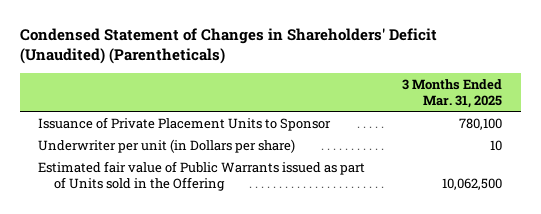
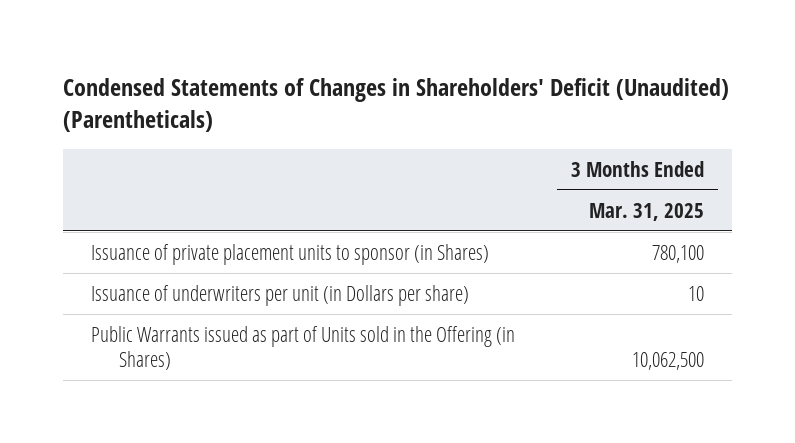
[19,27,437,65] Condensed Statement of Changes in Shareholders' Deficit (Unaudited) (Parentheticals) -> [62,77,729,133] Condensed Statements of Changes in Shareholders' Deficit (Unaudited) (Parentheticals)
[38,116,332,131] Issuance of Private Placement Units to Sponsor -> [91,243,490,265] Issuance of private placement units to sponsor (in Shares)
[38,138,296,153] Underwriter per unit (in Dollars per share) -> [91,284,470,306] Issuance of underwriters per unit (in Dollars per share)
[38,160,366,191] Estimated fair value of Public Warrants issued as part of Units sold in the Offering -> [91,325,516,370] Public Warrants issued as part of Units sold in the Offering (in Shares)

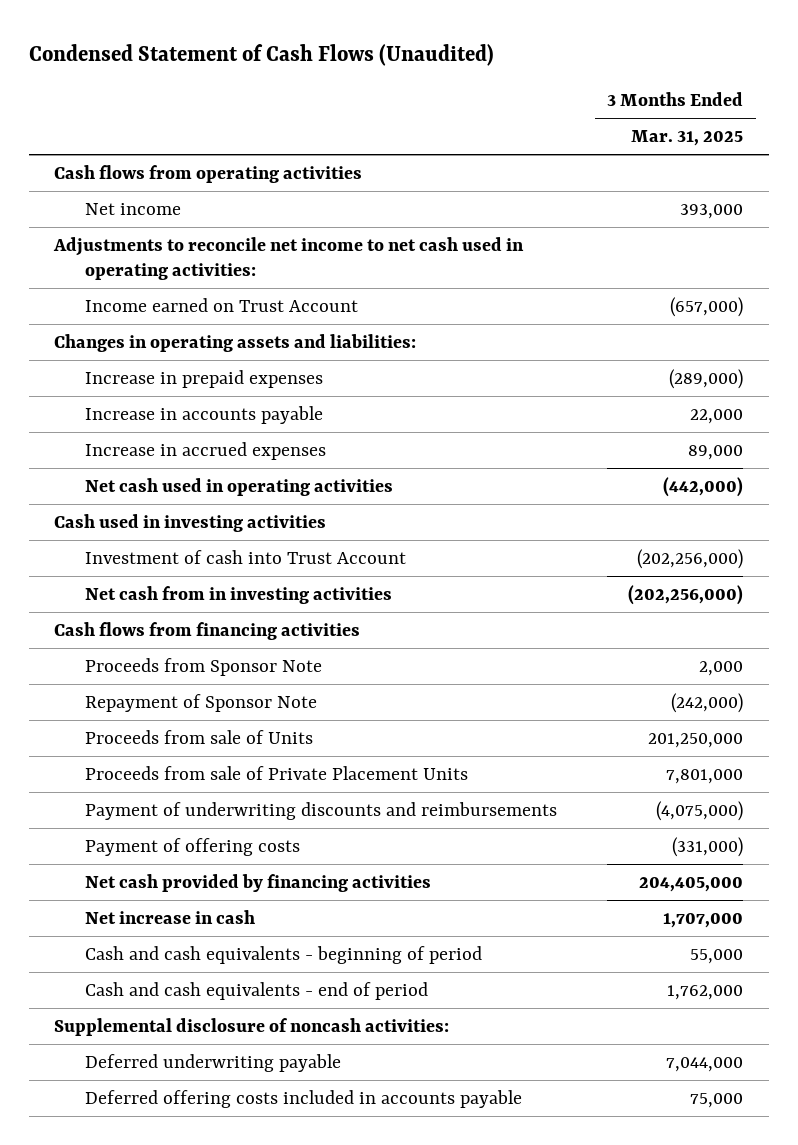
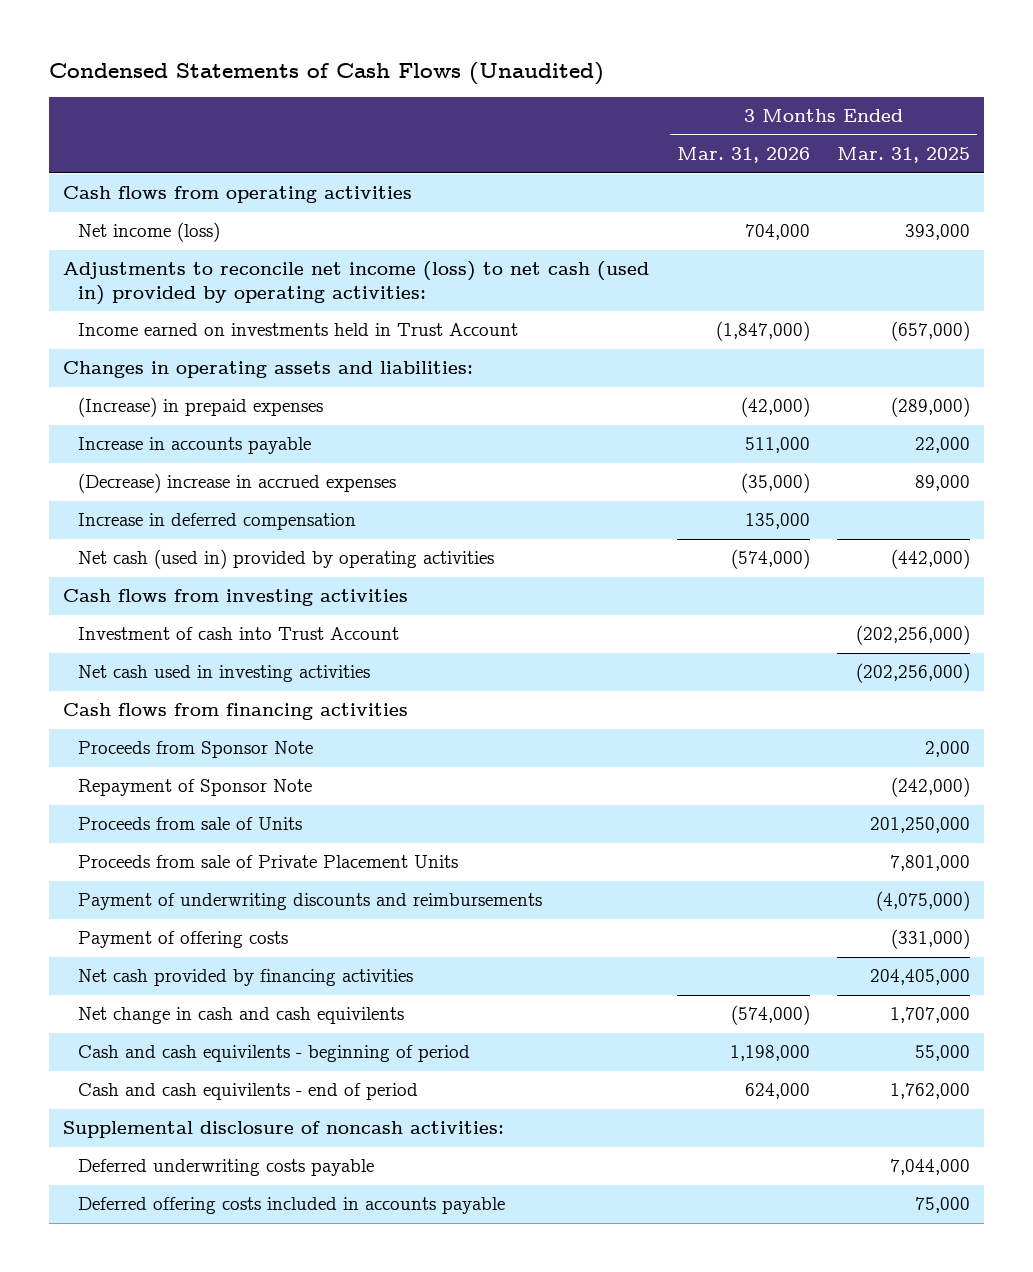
[28,44,494,67] Condensed Statement of Cash Flows (Unaudited) -> [49,61,605,85] Condensed Statements of Cash Flows (Unaudited)
none -> [676,147,810,164] Mar. 31, 2026
[85,202,182,215] Net income -> [77,222,220,243] Net income (loss)
[53,236,525,280] Adjustments to reconcile net income to net cash used in operating activities: -> [62,261,649,305] Adjustments to reconcile net income (loss) to net cash (used in) provided by operating activities:
[85,297,359,312] Income earned on Trust Account -> [77,323,518,337] Income earned on investments held in Trust Account
[85,369,324,388] Increase in prepaid expenses -> [77,397,323,418] (Increase) in prepaid expenses
[85,441,327,460] Increase in accrued expenses -> [77,473,396,494] (Decrease) increase in accrued expenses
none -> [77,513,356,531] Increase in deferred compensation
[85,477,394,496] Net cash used in operating activities -> [77,549,494,570] Net cash (used in) provided by operating activities
[54,513,327,532] Cash used in investing activities -> [62,589,408,607] Cash flows from investing activities
[85,585,393,604] Net cash from in investing activities -> [77,665,370,683] Net cash used in investing activities
[85,909,256,924] Net increase in cash -> [77,1007,404,1025] Net change in cash and cash equivilents
[85,945,483,964] Cash and cash equivalents - beginning of period -> [77,1045,470,1063] Cash and cash equivilents - beginning of period
[85,981,429,1000] Cash and cash equivalents - end of period -> [77,1083,418,1101] Cash and cash equivilents - end of period
[85,1053,342,1072] Deferred underwriting payable -> [77,1159,374,1177] Deferred underwriting costs payable

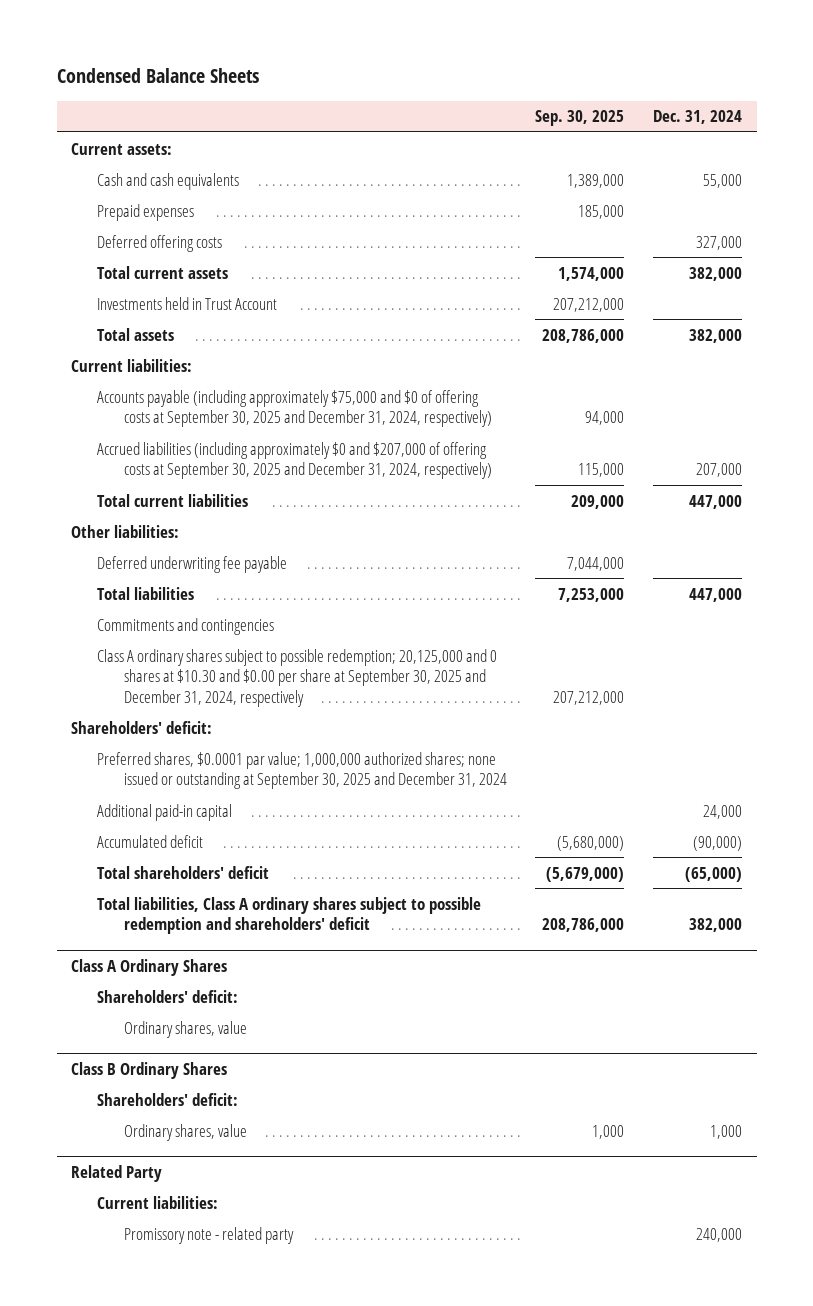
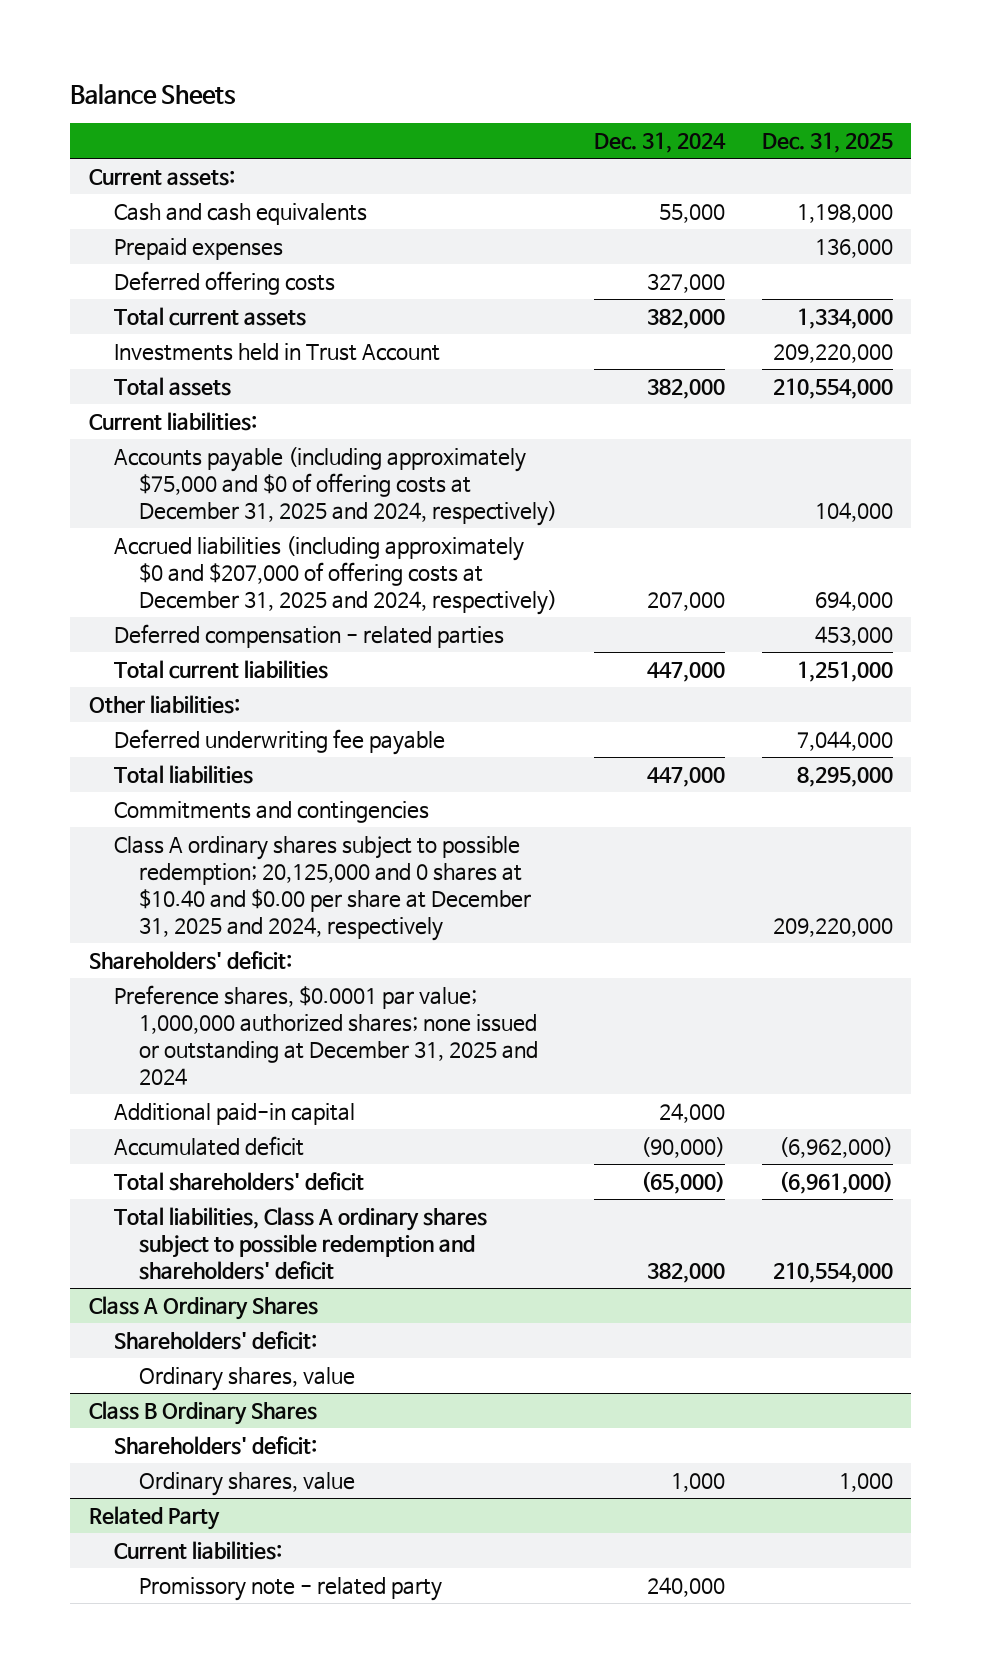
[56,68,259,84] Condensed Balance Sheets -> [70,83,237,105] Balance Sheets
[535,110,625,127] Sep. 30, 2025 -> none
none -> [761,132,893,154] Dec. 31, 2025
[97,389,492,428] Accounts payable (including approximately $75,000 and $0 of offering costs at September 30, 2025 and December 31, 2024, respectively) -> [114,446,558,526] Accounts payable (including approximately $75,000 and $0 of offering costs at December 31, 2025 and 2024, respectively)
[97,441,492,480] Accrued liabilities (including approximately $0 and $207,000 of offering costs at September 30, 2025 and December 31, 2024, respectively) -> [114,535,558,615] Accrued liabilities (including approximately $0 and $207,000 of offering costs at December 31, 2025 and 2024, respectively)
none -> [114,623,505,648] Deferred compensation - related parties
[97,648,498,708] Class A ordinary shares subject to possible redemption; 20,125,000 and 0 shares at $10.30 and $0.00 per share at September 30, 2025 and December 31, 2024, respectively -> [114,835,532,941] Class A ordinary shares subject to possible redemption; 20,125,000 and 0 shares at $10.40 and $0.00 per share at December 31, 2025 and 2024, respectively
[97,751,507,790] Preferred shares, $0.0001 par value; 1,000,000 authorized shares; none issued or outstanding at September 30, 2025 and December 31, 2024 -> [114,984,539,1085] Preference shares, $0.0001 par value; 1,000,000 authorized shares; none issued or outstanding at December 31, 2025 and 2024

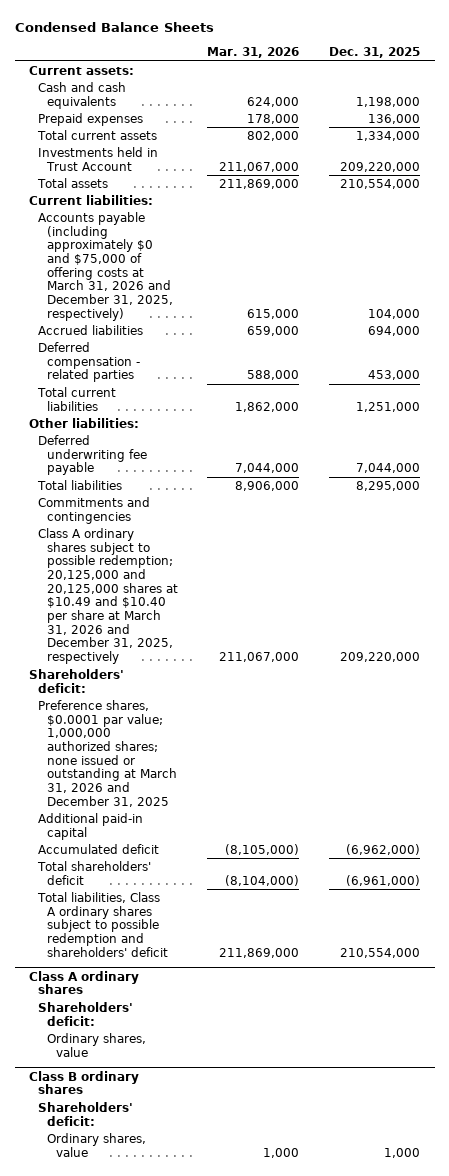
[70,83,237,105] Balance Sheets -> [14,22,214,33] Condensed Balance Sheets
[594,132,727,154] Dec. 31, 2024 -> none
none -> [207,47,300,59] Mar. 31, 2026
[114,270,336,295] Deferred offering costs -> none
[114,446,558,526] Accounts payable (including approximately $75,000 and $0 of offering costs at December 31, 2025 and 2024, respectively) -> [38,211,173,321] Accounts payable (including approximately $0 and $75,000 of offering costs at March 31, 2026 and December 31, 2025, respectively)
[114,535,558,615] Accrued liabilities (including approximately $0 and $207,000 of offering costs at December 31, 2025 and 2024, respectively) -> [38,324,144,335] Accrued liabilities
[114,835,532,941] Class A ordinary shares subject to possible redemption; 20,125,000 and 0 shares at $10.40 and $0.00 per share at December 31, 2025 and 2024, respectively -> [38,527,178,665] Class A ordinary shares subject to possible redemption; 20,125,000 and 20,125,000 shares at $10.49 and $10.40 per share at March 31, 2026 and December 31, 2025, respectively
[114,984,539,1085] Preference shares, $0.0001 par value; 1,000,000 authorized shares; none issued or outstanding at December 31, 2025 and 2024 -> [38,699,177,807] Preference shares, $0.0001 par value; 1,000,000 authorized shares; none issued or outstanding at March 31, 2026 and December 31, 2025
[88,1295,318,1320] Class A Ordinary Shares -> [29,970,140,995] Class A ordinary shares
[88,1400,317,1425] Class B Ordinary Shares -> [29,1070,140,1095] Class B ordinary shares
[88,1505,220,1530] Related Party -> none
[114,1540,283,1560] Current liabilities: -> none
[139,1576,443,1601] Promissory note - related party -> none

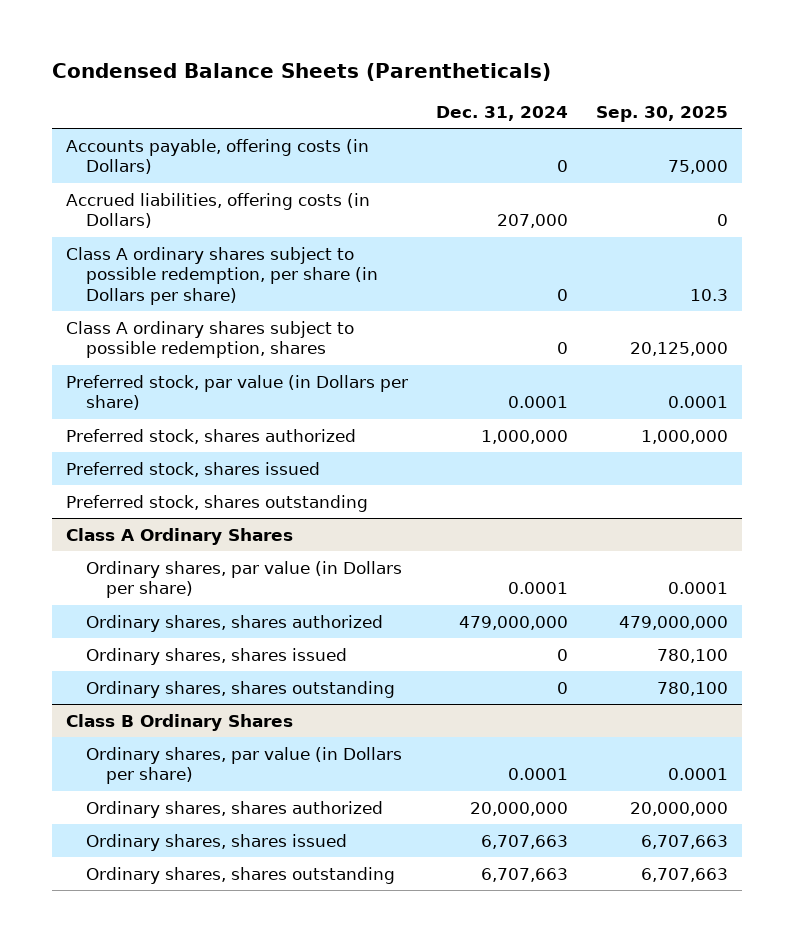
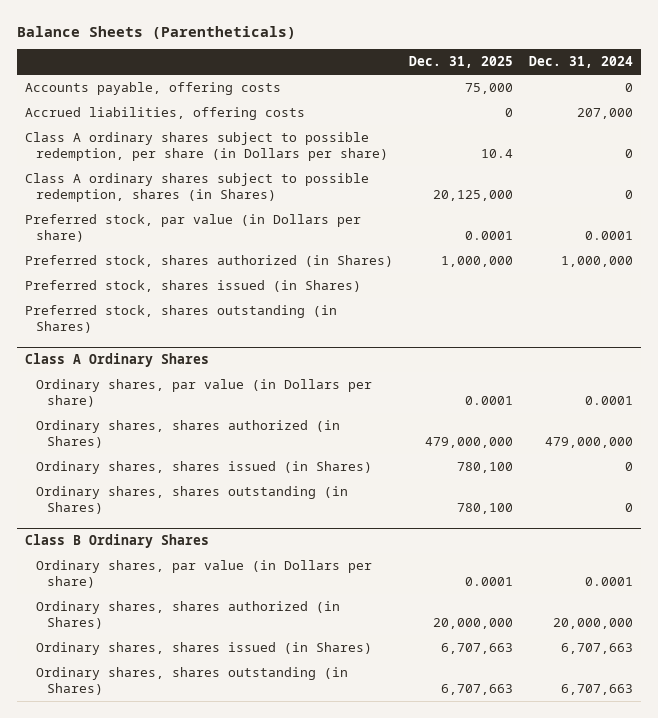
[51,62,551,81] Condensed Balance Sheets (Parentheticals) -> [16,25,296,39] Balance Sheets (Parentheticals)
[595,105,728,122] Sep. 30, 2025 -> none
none -> [408,56,513,69] Dec. 31, 2025
[65,138,369,175] Accounts payable, offering costs (in Dollars) -> [24,81,281,95] Accounts payable, offering costs
[65,192,370,229] Accrued liabilities, offering costs (in Dollars) -> [24,106,305,120] Accrued liabilities, offering costs
[65,320,354,359] Class A ordinary shares subject to possible redemption, shares -> [24,172,369,203] Class A ordinary shares subject to possible redemption, shares (in Shares)
[65,428,356,444] Preferred stock, shares authorized -> [24,254,393,267] Preferred stock, shares authorized (in Shares)
[65,461,320,477] Preferred stock, shares issued -> [24,279,361,292] Preferred stock, shares issued (in Shares)
[65,494,368,512] Preferred stock, shares outstanding -> [24,304,337,334] Preferred stock, shares outstanding (in Shares)
[85,614,383,632] Ordinary shares, shares authorized -> [35,419,340,449] Ordinary shares, shares authorized (in Shares)
[85,647,347,665] Ordinary shares, shares issued -> [35,460,372,474] Ordinary shares, shares issued (in Shares)
[85,680,395,698] Ordinary shares, shares outstanding -> [35,485,348,515] Ordinary shares, shares outstanding (in Shares)
[85,800,383,818] Ordinary shares, shares authorized -> [35,600,340,630] Ordinary shares, shares authorized (in Shares)
[85,833,347,851] Ordinary shares, shares issued -> [35,641,372,655] Ordinary shares, shares issued (in Shares)
[85,866,395,884] Ordinary shares, shares outstanding -> [35,666,348,696] Ordinary shares, shares outstanding (in Shares)

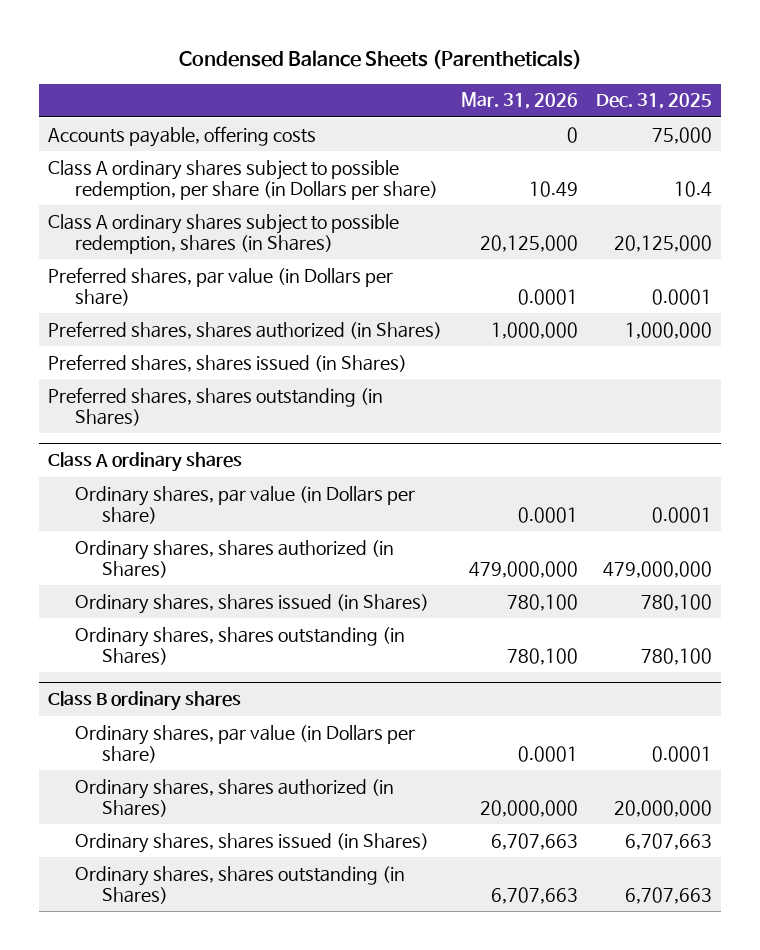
[16,25,296,39] Balance Sheets (Parentheticals) -> [179,50,583,70] Condensed Balance Sheets (Parentheticals)
[529,56,634,69] Dec. 31, 2024 -> none
none -> [460,92,578,110] Mar. 31, 2026
[24,106,305,120] Accrued liabilities, offering costs -> none
[24,213,361,243] Preferred stock, par value (in Dollars per share) -> [48,266,394,306] Preferred shares, par value (in Dollars per share)
[24,254,393,267] Preferred stock, shares authorized (in Shares) -> [48,320,443,339] Preferred shares, shares authorized (in Shares)
[24,279,361,292] Preferred stock, shares issued (in Shares) -> [48,353,408,372] Preferred shares, shares issued (in Shares)
[24,304,337,334] Preferred stock, shares outstanding (in Shares) -> [48,386,384,426] Preferred shares, shares outstanding (in Shares)
[24,353,209,368] Class A Ordinary Shares -> [48,452,243,473] Class A ordinary shares
[24,534,209,549] Class B Ordinary Shares -> [48,691,242,712] Class B ordinary shares

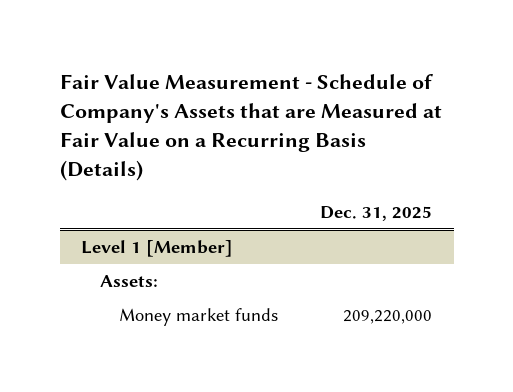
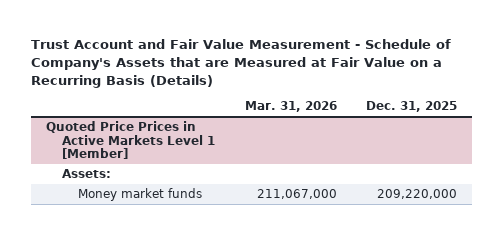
[59,73,442,181] Fair Value Measurement - Schedule of Company's Assets that are Measured at Fair Value on a Recurring Basis (Details) -> [31,39,452,88] Trust Account and Fair Value Measurement - Schedule of Company's Assets that are Measured at Fair Value on a Recurring Basis (Details)
none -> [244,101,337,113] Mar. 31, 2026
[80,240,233,258] Level 1 [Member] -> [46,121,216,160] Quoted Price Prices in Active Markets Level 1 [Member]

